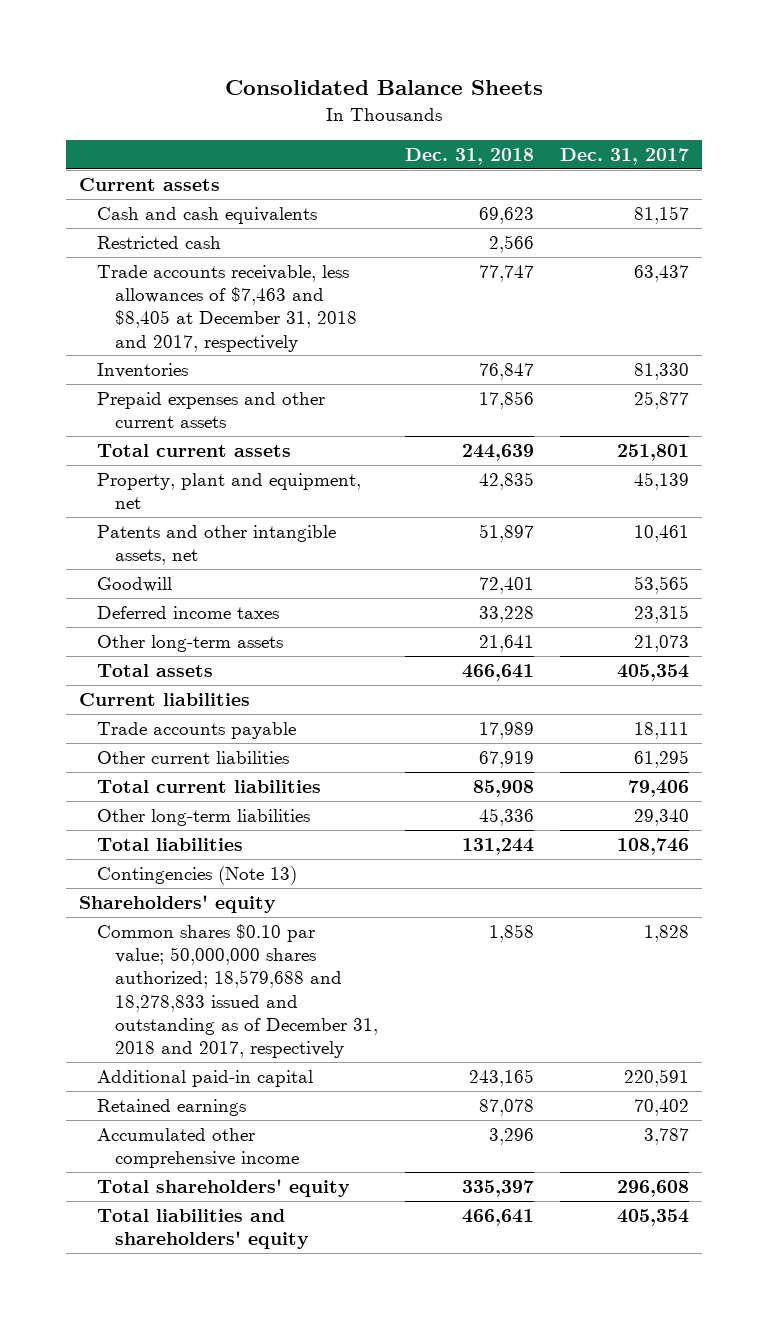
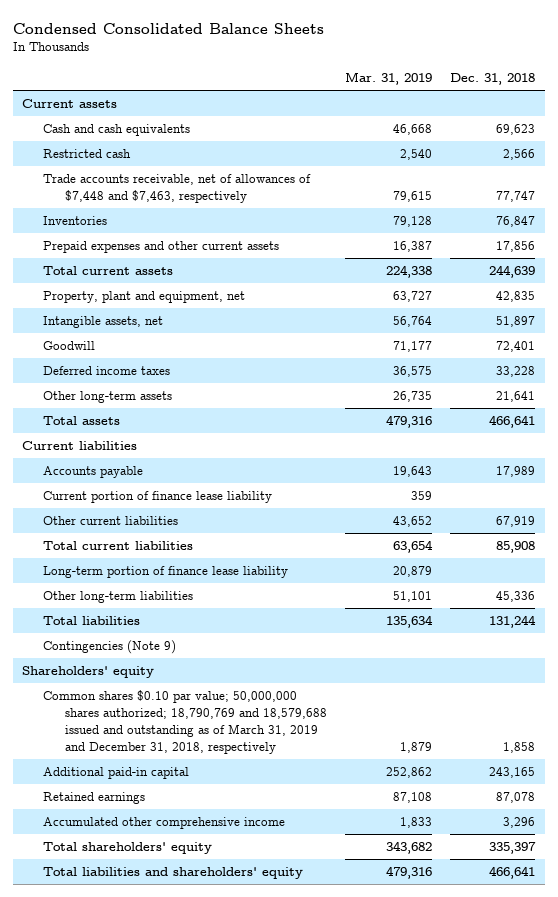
[224,80,543,96] Consolidated Balance Sheets -> [13,22,325,34] Condensed Consolidated Balance Sheets
[559,147,689,165] Dec. 31, 2017 -> none
none -> [344,71,432,85] Mar. 31, 2019
[97,264,358,352] Trade accounts receivable, less allowances of $7,463 and $8,405 at December 31, 2018 and 2017, respectively -> [43,174,312,204] Trade accounts receivable, net of allowances of $7,448 and $7,463, respectively
[97,524,337,566] Patents and other intangible assets, net -> [43,316,164,329] Intangible assets, net
[97,721,297,739] Trade accounts payable -> [43,466,144,479] Accounts payable
none -> [43,491,273,504] Current portion of finance lease liability
none -> [43,566,289,579] Long-term portion of finance lease liability
[97,865,298,885] Contingencies (Note 13) -> [43,640,177,655] Contingencies (Note 9)
[97,923,379,1058] Common shares $0.10 par value; 50,000,000 shares authorized; 18,579,688 and 18,278,833 issued and outstanding as of December 31, 2018 and 2017, respectively -> [43,690,327,754] Common shares $0.10 par value; 50,000,000 shares authorized; 18,790,769 and 18,579,688 issued and outstanding as of March 31, 2019 and December 31, 2018, respectively

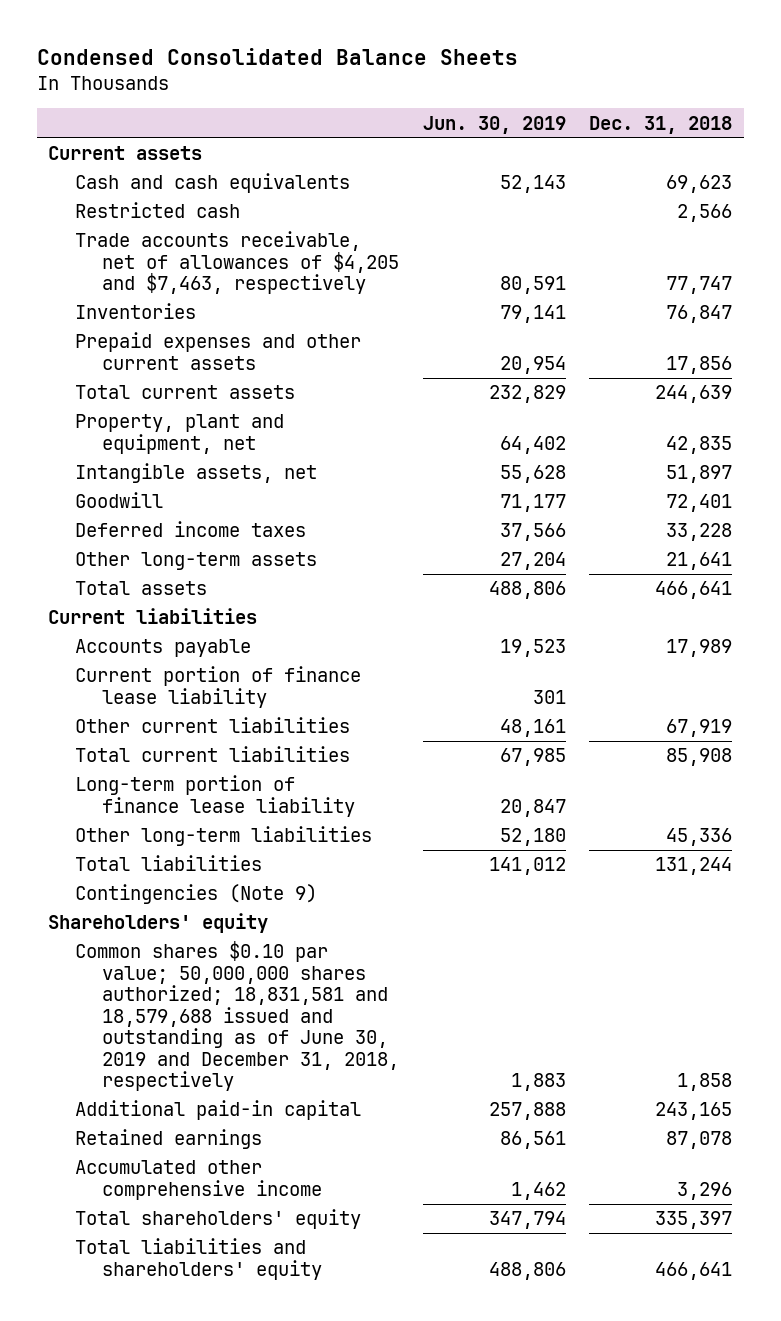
[344,71,432,85] Mar. 31, 2019 -> none
none -> [422,115,566,134] Jun. 30, 2019
[43,174,312,204] Trade accounts receivable, net of allowances of $7,448 and $7,463, respectively -> [75,231,400,295] Trade accounts receivable, net of allowances of $4,205 and $7,463, respectively
[43,690,327,754] Common shares $0.10 par value; 50,000,000 shares authorized; 18,790,769 and 18,579,688 issued and outstanding as of March 31, 2019 and December 31, 2018, respectively -> [75,941,400,1092] Common shares $0.10 par value; 50,000,000 shares authorized; 18,831,581 and 18,579,688 issued and outstanding as of June 30, 2019 and December 31, 2018, respectively

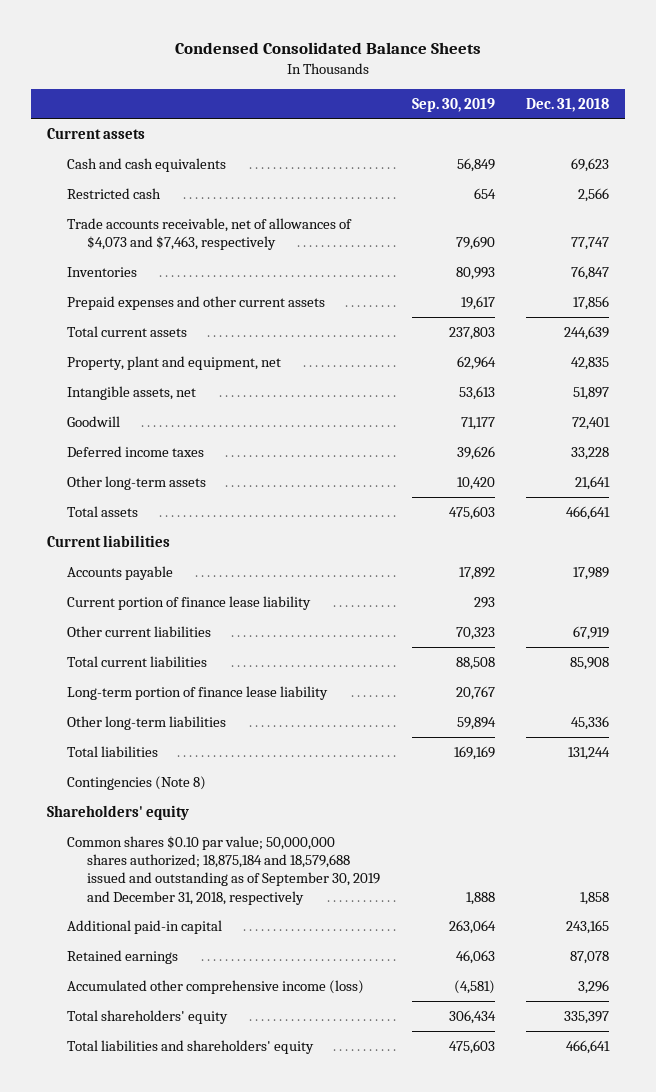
[422,115,566,134] Jun. 30, 2019 -> none
none -> [411,97,495,112] Sep. 30, 2019
[75,231,400,295] Trade accounts receivable, net of allowances of $4,205 and $7,463, respectively -> [66,217,352,251] Trade accounts receivable, net of allowances of $4,073 and $7,463, respectively
[75,884,318,905] Contingencies (Note 9) -> [66,775,206,790] Contingencies (Note 8)
[75,941,400,1092] Common shares $0.10 par value; 50,000,000 shares authorized; 18,831,581 and 18,579,688 issued and outstanding as of June 30, 2019 and December 31, 2018, respectively -> [66,835,381,905] Common shares $0.10 par value; 50,000,000 shares authorized; 18,875,184 and 18,579,688 issued and outstanding as of September 30, 2019 and December 31, 2018, respectively
[75,1160,323,1200] Accumulated other comprehensive income -> [66,979,364,994] Accumulated other comprehensive income (loss)

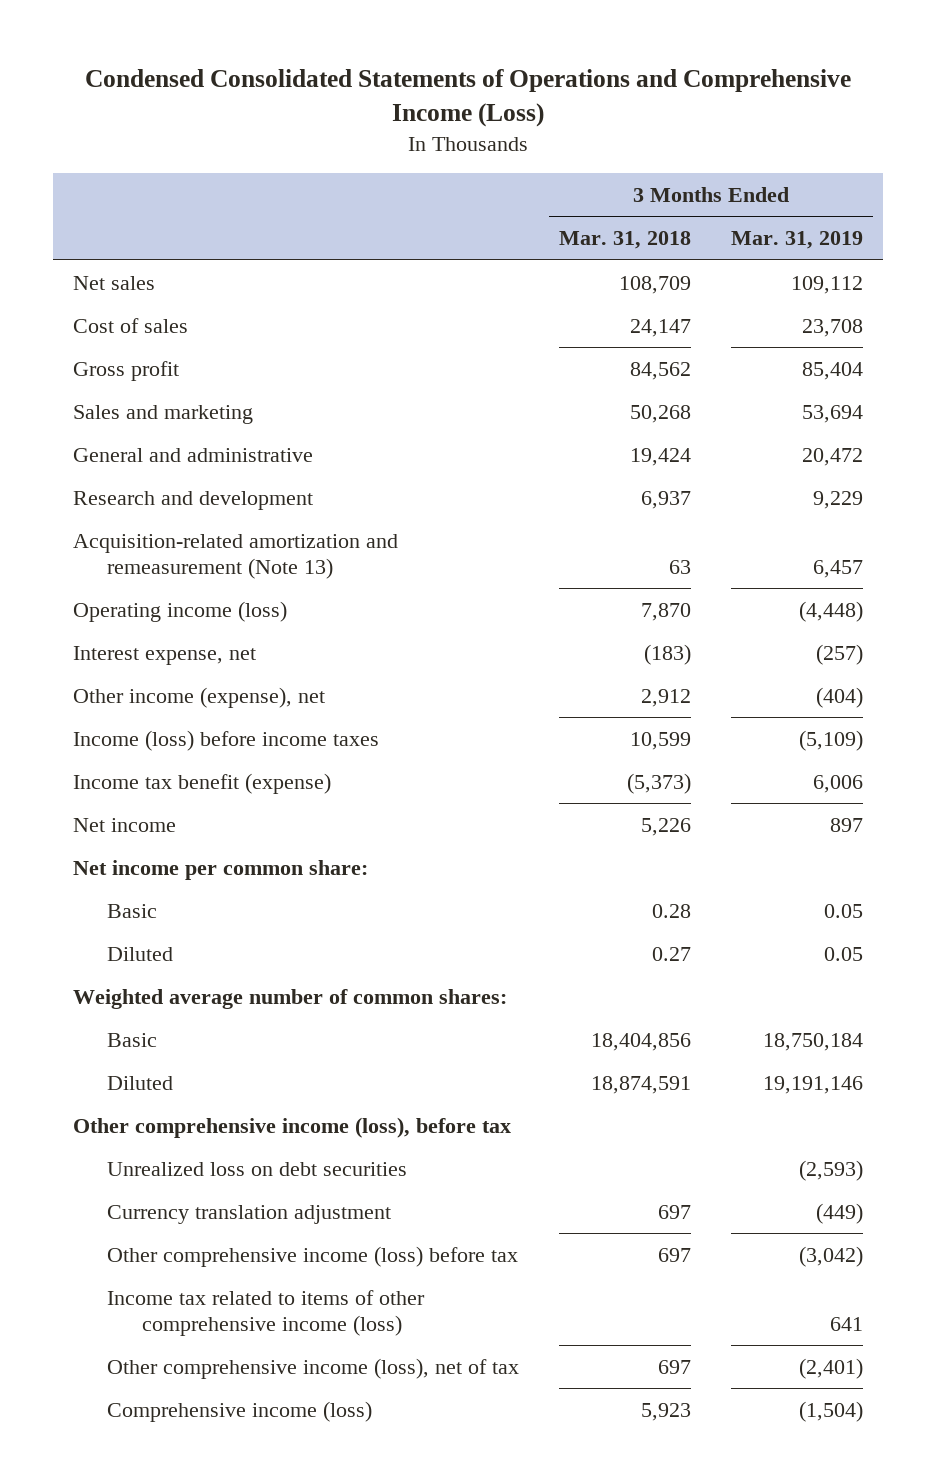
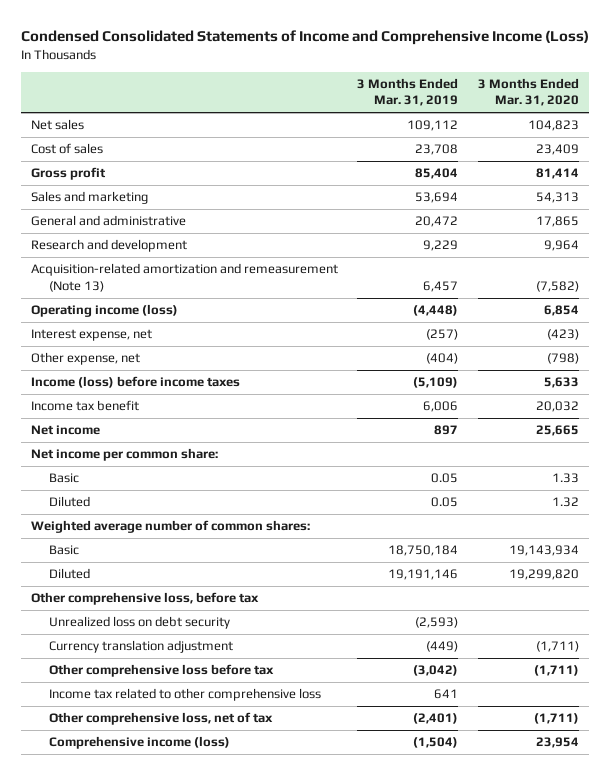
[84,69,851,128] Condensed Consolidated Statements of Operations and Comprehensive Income (Loss) -> [20,30,589,46] Condensed Consolidated Statements of Income and Comprehensive Income (Loss)
[559,231,692,250] Mar. 31, 2018 -> none
none -> [478,77,580,107] 3 Months Ended Mar. 31, 2020
[72,686,325,708] Other income (expense), net -> [30,352,140,366] Other expense, net
[72,772,331,794] Income tax benefit (expense) -> [30,400,139,412] Income tax benefit
[72,1116,511,1138] Other comprehensive income (loss), before tax -> [30,592,259,606] Other comprehensive loss, before tax
[107,1161,408,1176] Unrealized loss on debt securities -> [48,616,230,630] Unrealized loss on debt security
[107,1245,519,1267] Other comprehensive income (loss) before tax -> [48,664,274,678] Other comprehensive loss before tax
[107,1289,426,1336] Income tax related to items of other comprehensive income (loss) -> [48,688,321,702] Income tax related to other comprehensive loss
[107,1357,520,1379] Other comprehensive income (loss), net of tax -> [48,712,273,726] Other comprehensive loss, net of tax

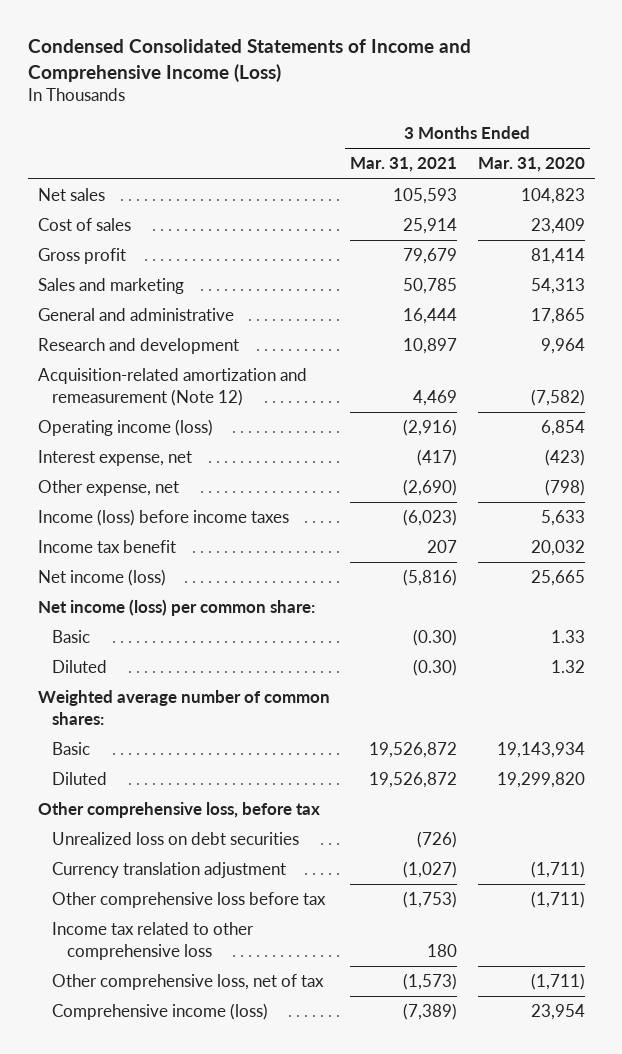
[357,77,459,107] 3 Months Ended Mar. 31, 2019 -> none
none -> [350,157,458,173] Mar. 31, 2021
[30,263,338,292] Acquisition-related amortization and remeasurement (Note 13) -> [37,368,307,406] Acquisition-related amortization and remeasurement (Note 12)
[30,425,100,436] Net income -> [37,569,166,587] Net income (loss)
[30,448,218,462] Net income per common share: -> [37,599,315,617] Net income (loss) per common share:
[48,616,230,630] Unrealized loss on debt security -> [52,832,300,846] Unrealized loss on debt securities

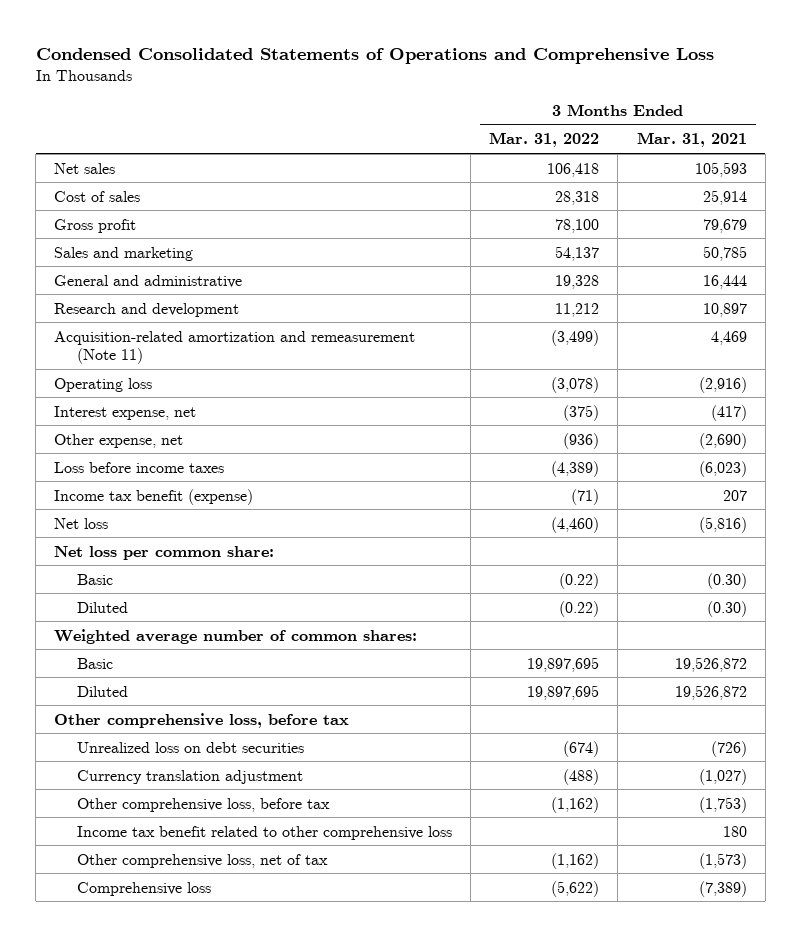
[27,39,471,83] Condensed Consolidated Statements of Income and Comprehensive Income (Loss) -> [35,47,714,64] Condensed Consolidated Statements of Operations and Comprehensive Loss
[477,157,585,173] Mar. 31, 2020 -> none
none -> [489,132,600,148] Mar. 31, 2022
[37,368,307,406] Acquisition-related amortization and remeasurement (Note 12) -> [54,330,416,365] Acquisition-related amortization and remeasurement (Note 11)
[37,419,213,437] Operating income (loss) -> [54,377,153,392] Operating loss
[37,509,289,527] Income (loss) before income taxes -> [54,461,225,473] Loss before income taxes
[37,540,176,554] Income tax benefit -> [54,488,254,505] Income tax benefit (expense)
[37,569,166,587] Net income (loss) -> [54,517,109,529] Net loss
[37,599,315,617] Net income (loss) per common share: -> [54,545,275,560] Net loss per common share:
[52,892,327,909] Other comprehensive loss before tax -> [77,797,331,812] Other comprehensive loss, before tax
[52,922,255,960] Income tax related to other comprehensive loss -> [77,825,453,840] Income tax benefit related to other comprehensive loss
[52,1003,269,1021] Comprehensive income (loss) -> [77,881,212,896] Comprehensive loss

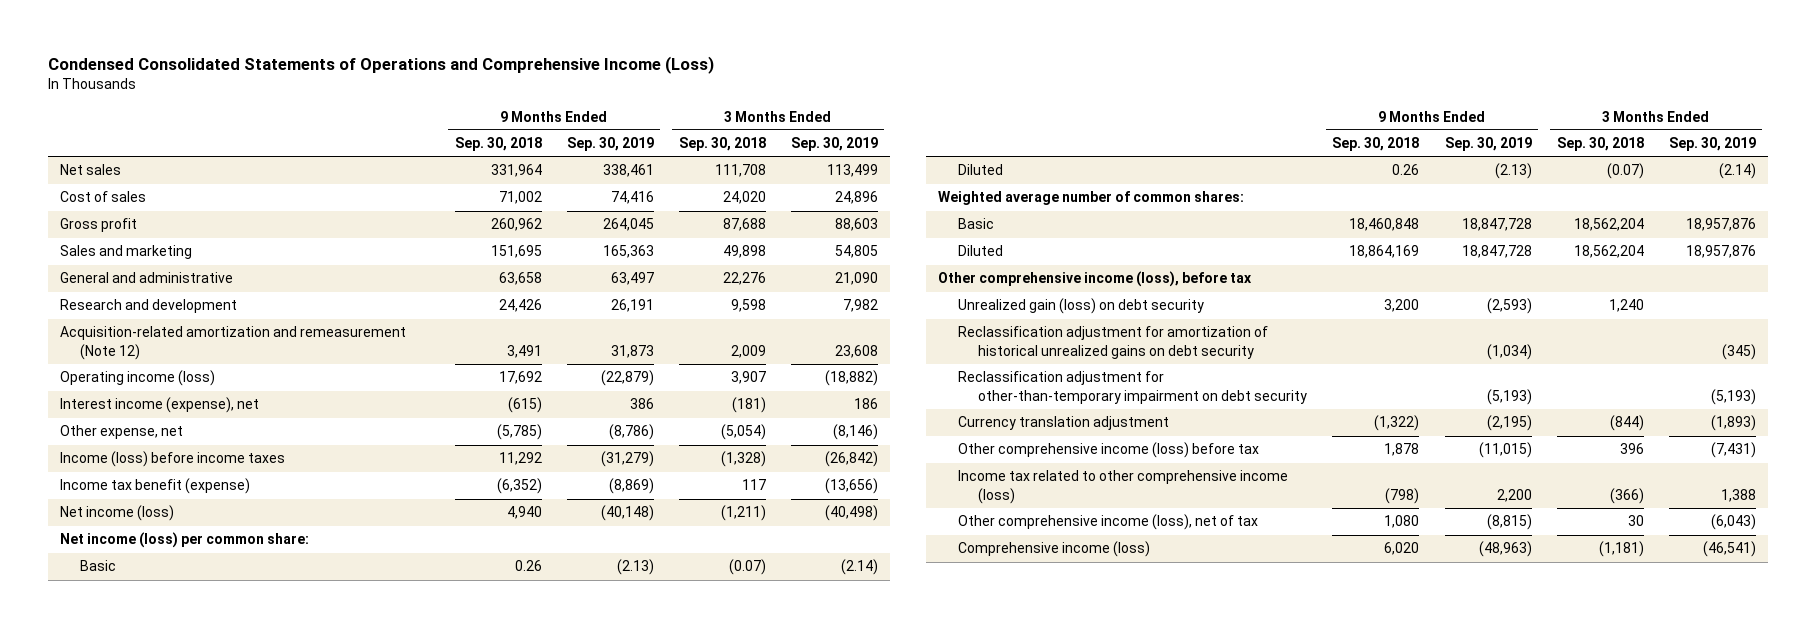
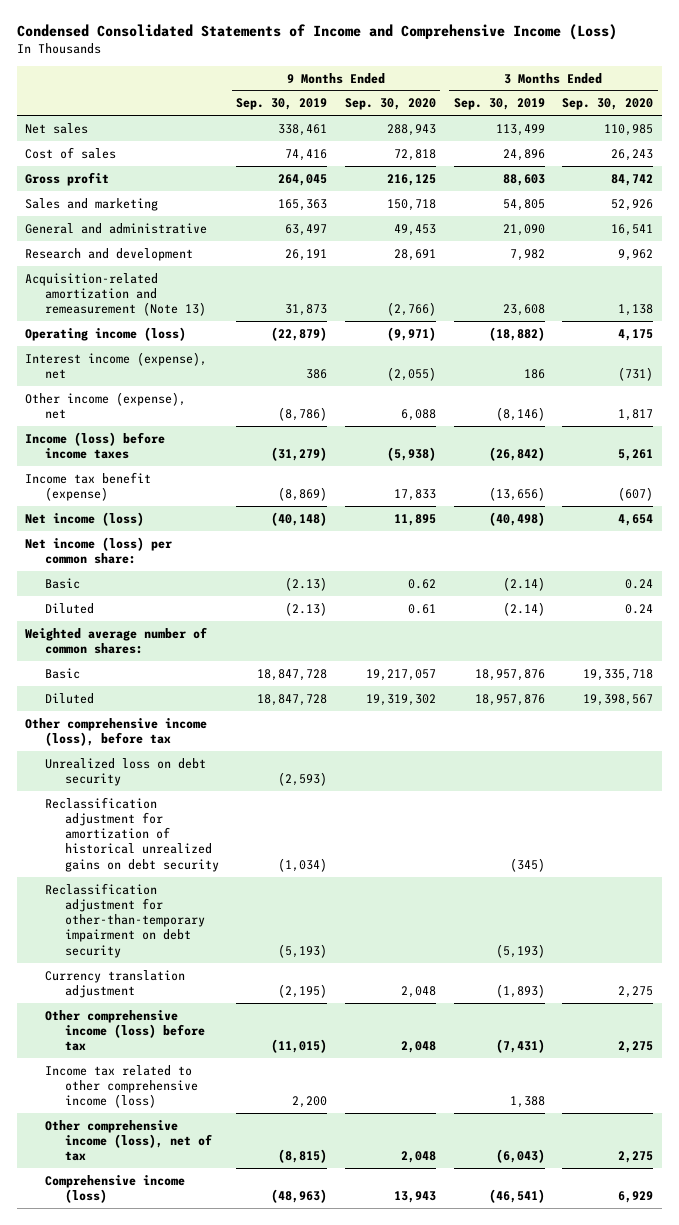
[47,55,714,74] Condensed Consolidated Statements of Operations and Comprehensive Income (Loss) -> [16,24,617,41] Condensed Consolidated Statements of Income and Comprehensive Income (Loss)
[454,137,542,152] Sep. 30, 2018 -> none
[678,137,766,152] Sep. 30, 2018 -> none
none -> [345,98,437,111] Sep. 30, 2020
none -> [562,98,654,111] Sep. 30, 2020
[60,326,407,360] Acquisition-related amortization and remeasurement (Note 12) -> [25,272,207,317] Acquisition-related amortization and remeasurement (Note 13)
[60,425,184,440] Other expense, net -> [25,391,187,419] Other income (expense), net
[958,298,1205,315] Unrealized gain (loss) on debt security -> [45,757,207,786] Unrealized loss on debt security

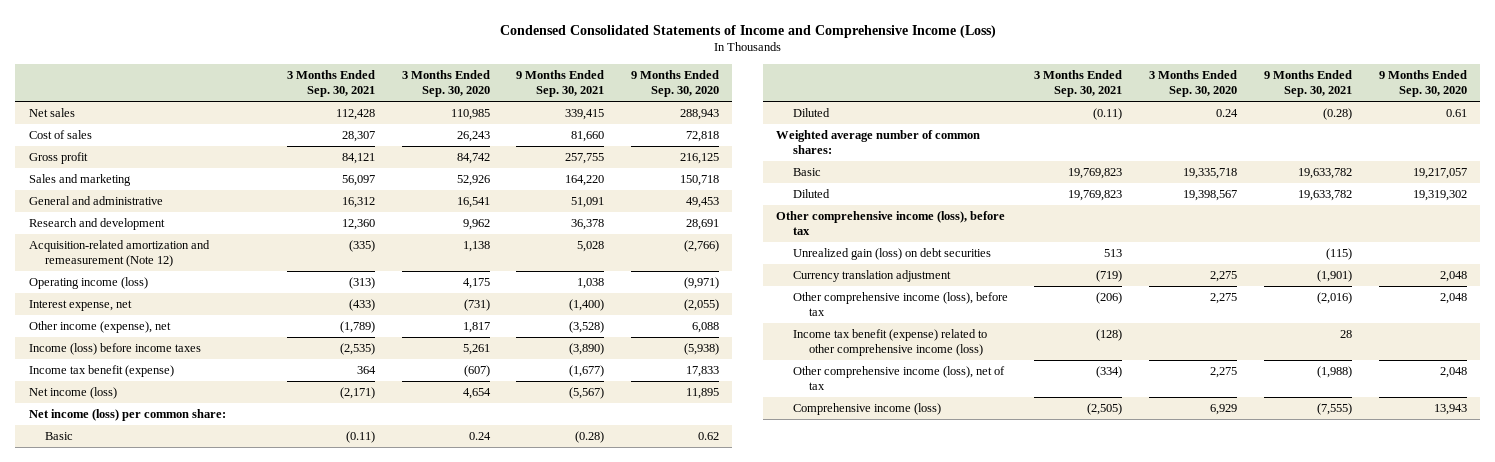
[236,98,328,111] Sep. 30, 2019 -> none
[453,98,545,111] Sep. 30, 2019 -> none
none -> [286,69,375,98] 3 Months Ended Sep. 30, 2021
none -> [516,69,605,98] 9 Months Ended Sep. 30, 2021
[25,272,207,317] Acquisition-related amortization and remeasurement (Note 13) -> [28,239,210,268] Acquisition-related amortization and remeasurement (Note 12)
[25,351,208,379] Interest income (expense), net -> [28,299,132,311] Interest expense, net
[45,796,219,872] Reclassification adjustment for amortization of historical unrealized gains on debt security -> none
[45,882,205,958] Reclassification adjustment for other-than-temporary impairment on debt security -> none
[45,757,207,786] Unrealized loss on debt security -> [792,247,991,260] Unrealized gain (loss) on debt securities
[45,1009,205,1052] Other comprehensive income (loss) before tax -> [792,291,1008,317] Other comprehensive income (loss), before tax
[45,1064,198,1109] Income tax related to other comprehensive income (loss) -> [792,328,987,357] Income tax benefit (expense) related to other comprehensive income (loss)

